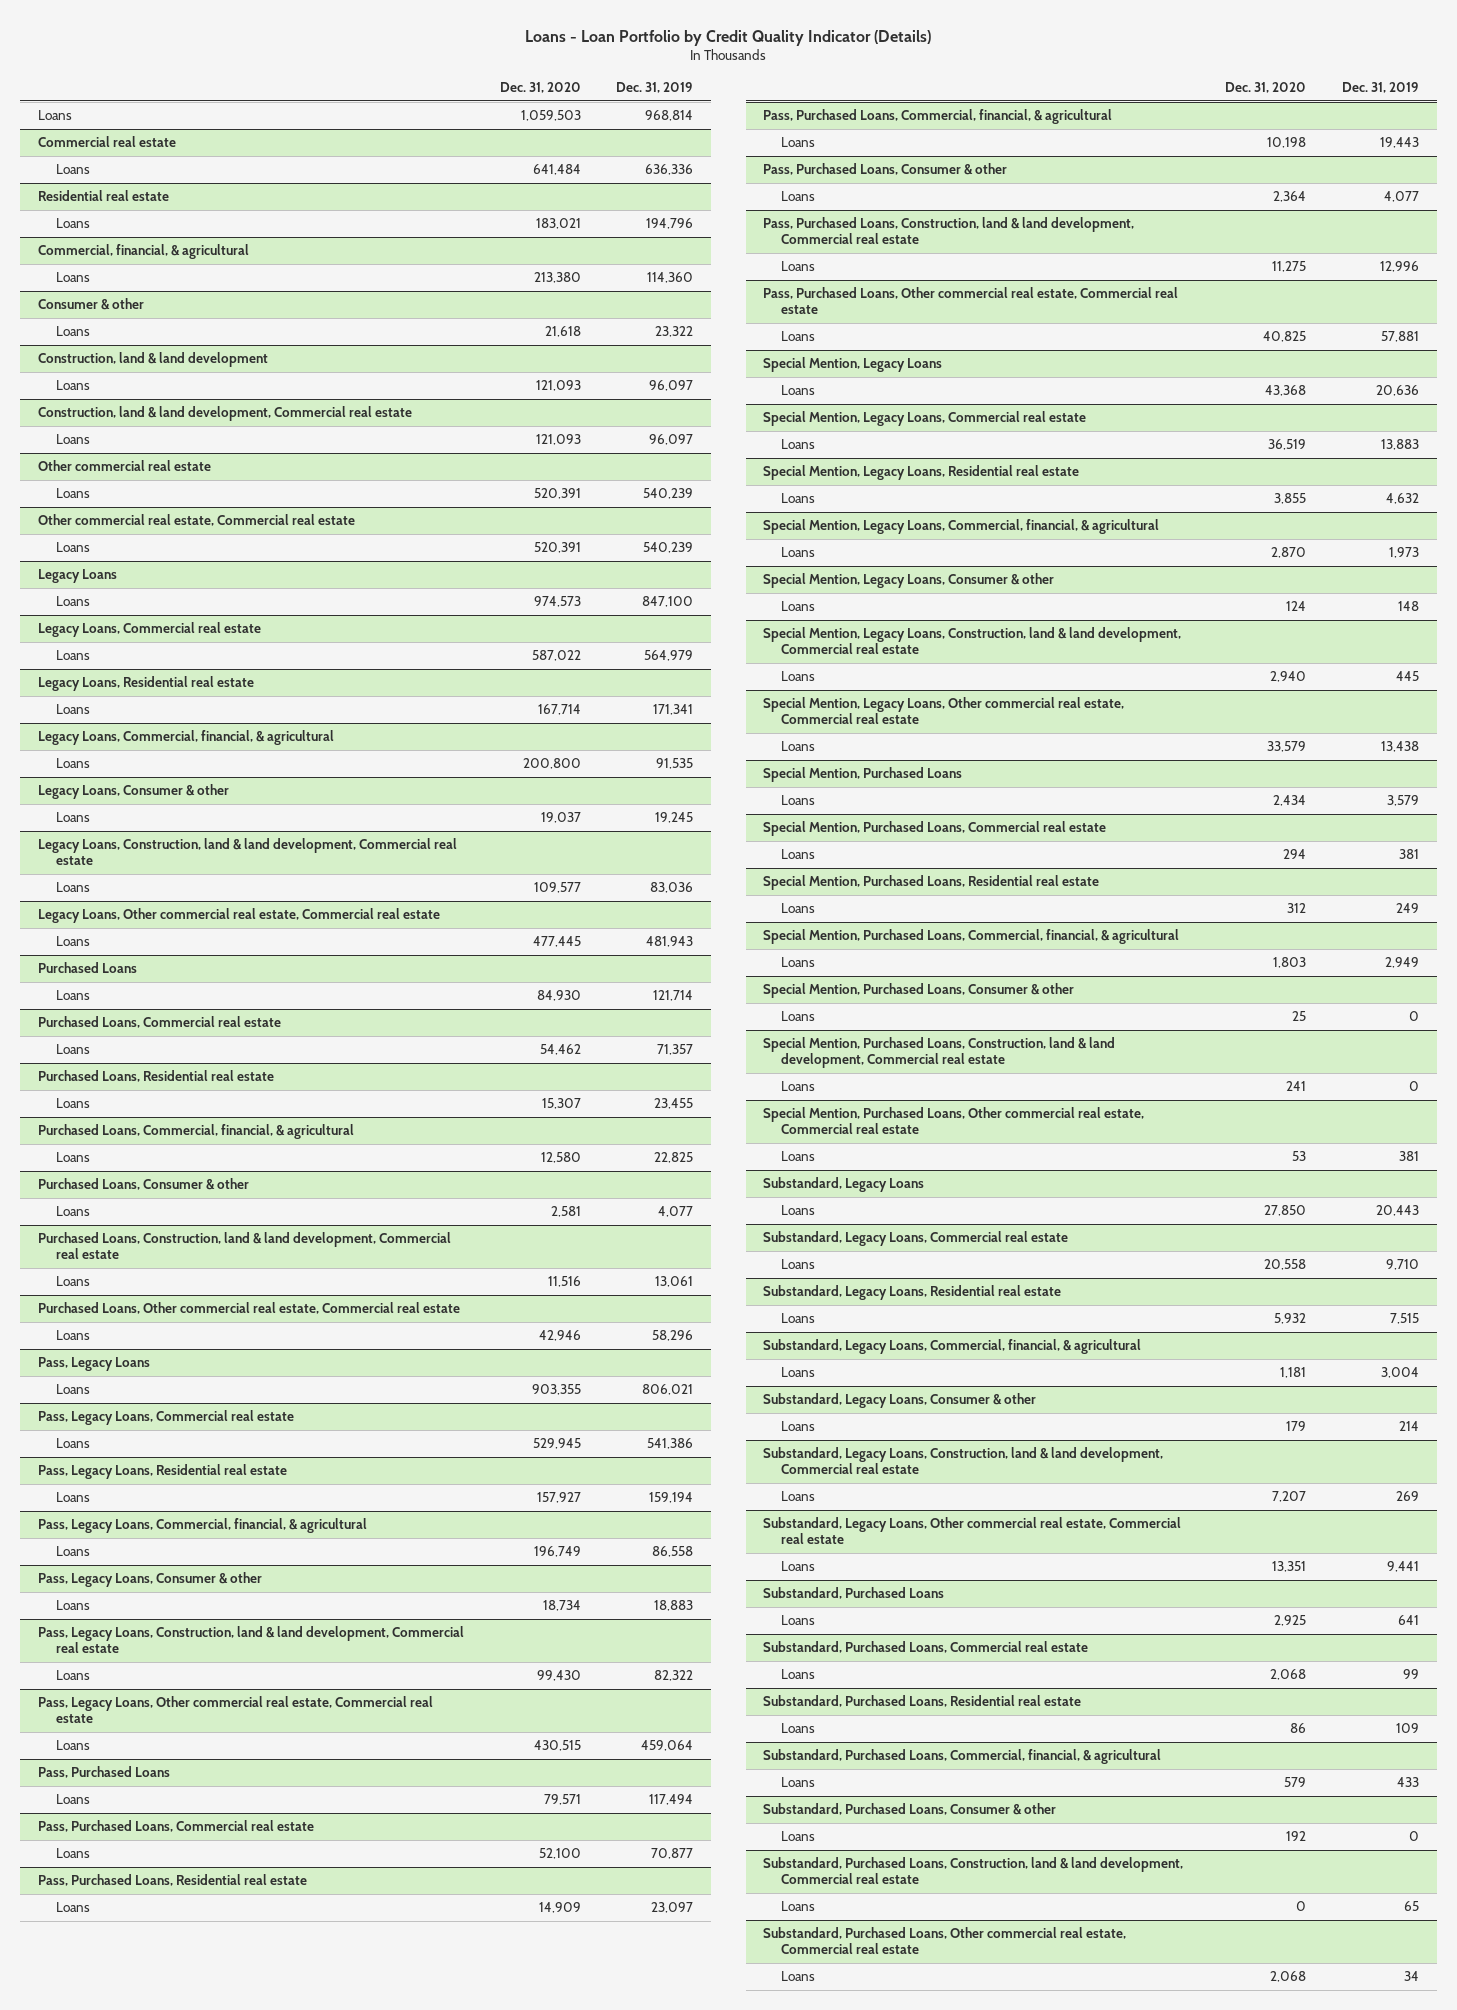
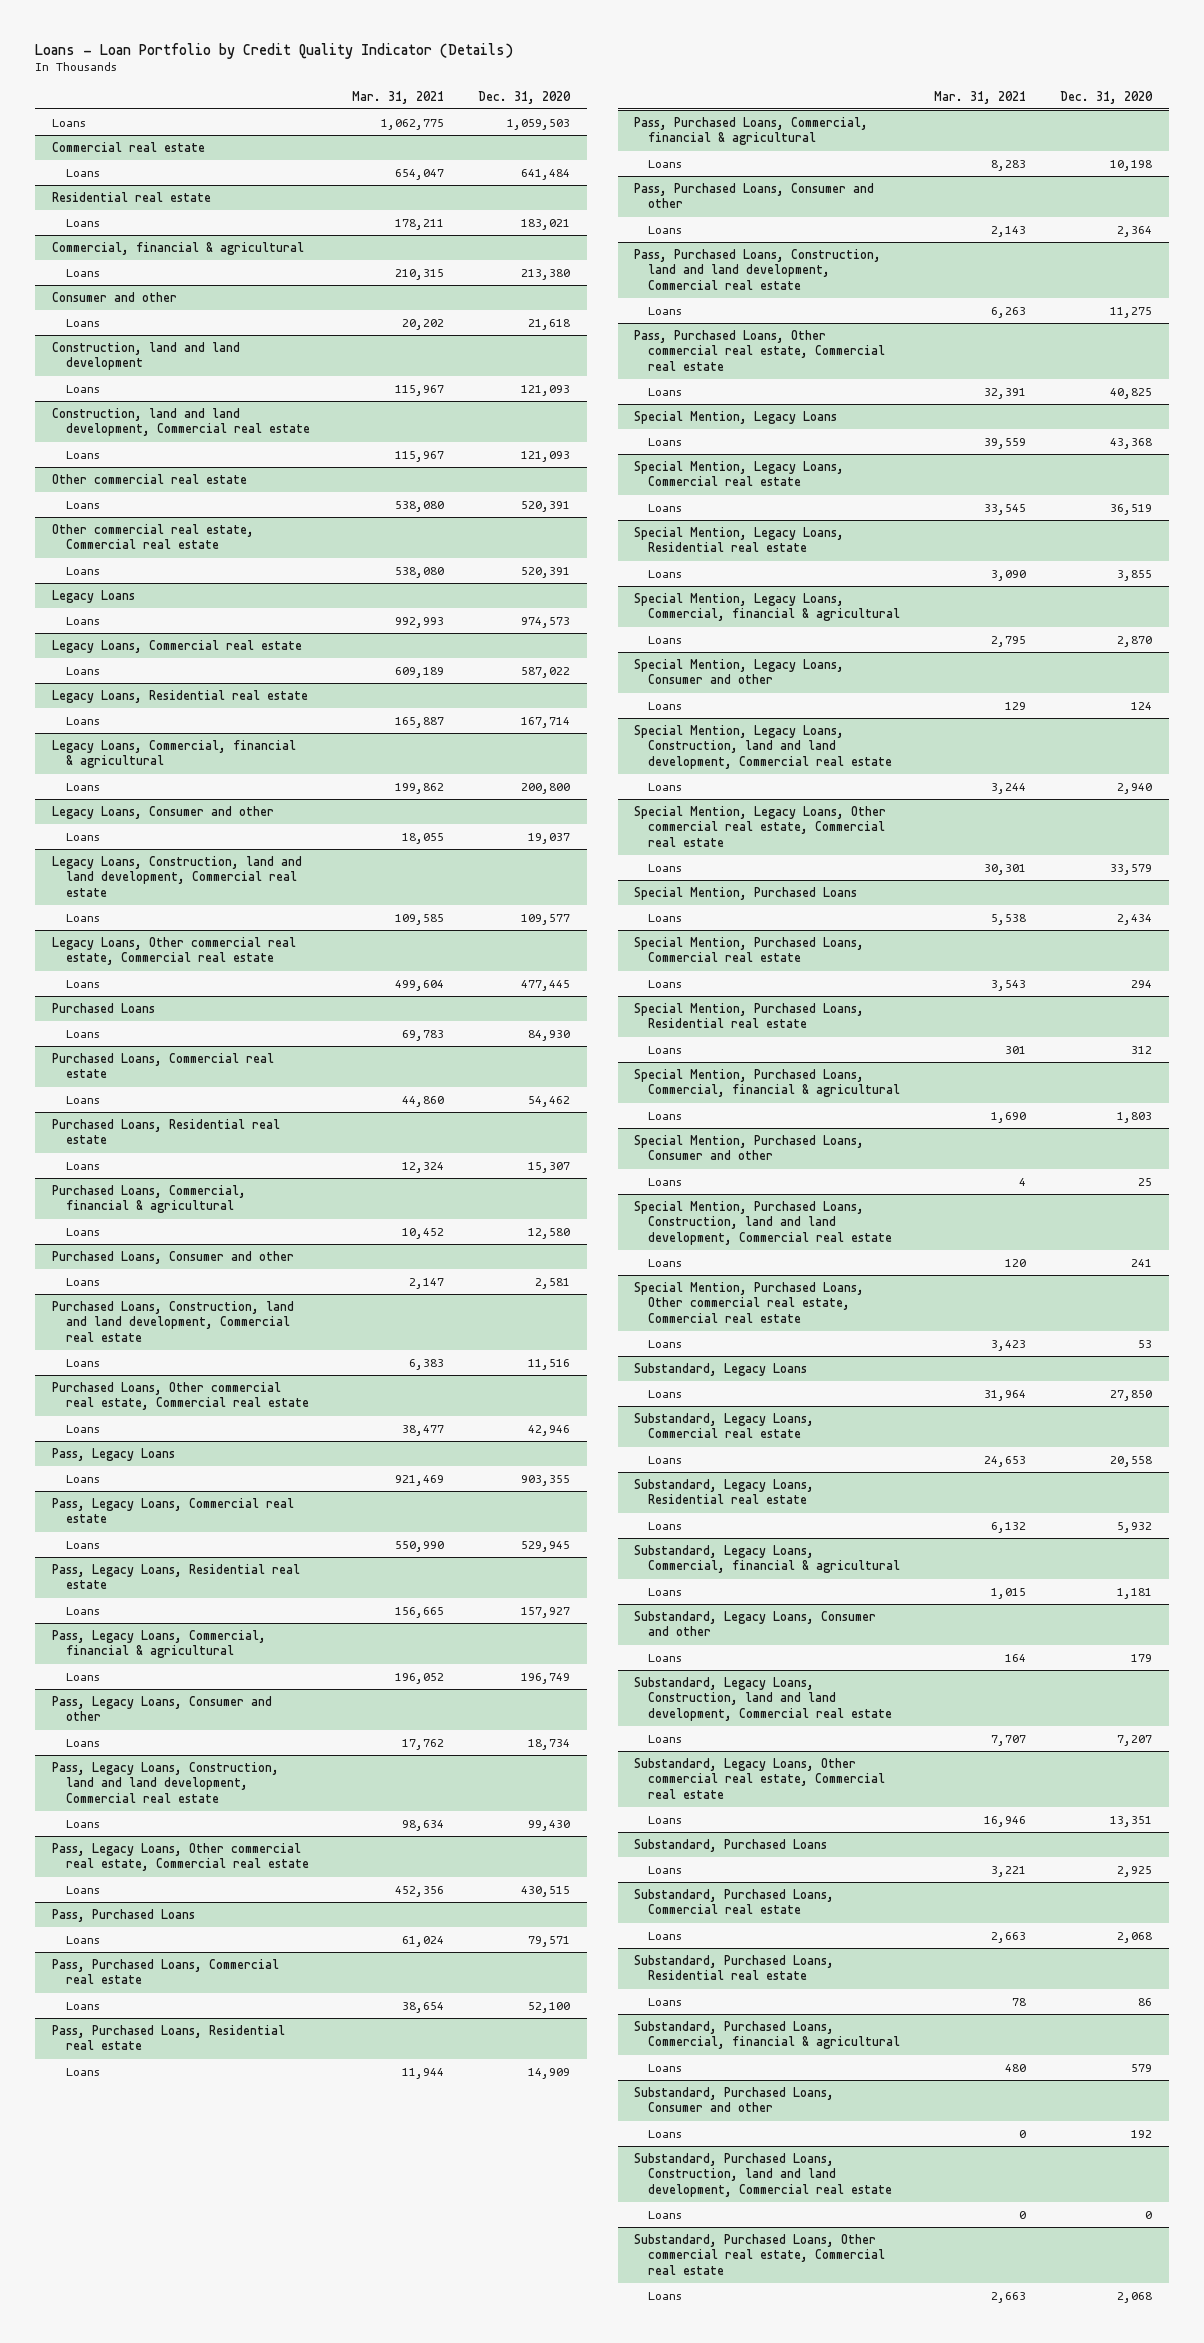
[616,82,694,94] Dec. 31, 2019 -> none
none -> [351,90,444,104] Mar. 31, 2021
[38,244,250,260] Commercial, financial, & agricultural -> [52,241,305,255] Commercial, financial & agricultural
[38,298,145,311] Consumer & other -> [52,291,178,302] Consumer and other
[38,352,269,368] Construction, land & land development -> [52,341,241,371] Construction, land and land development
[38,406,413,422] Construction, land & land development, Commercial real estate -> [52,407,311,437] Construction, land and land development, Commercial real estate
[38,730,335,746] Legacy Loans, Commercial, financial, & agricultural -> [52,739,297,769] Legacy Loans, Commercial, financial & agricultural
[38,784,230,800] Legacy Loans, Consumer & other -> [52,805,275,819] Legacy Loans, Consumer and other
[38,838,458,866] Legacy Loans, Construction, land & land development, Commercial real estate -> [52,855,303,897] Legacy Loans, Construction, land and land development, Commercial real estate
[38,1124,355,1140] Purchased Loans, Commercial, financial, & agricultural -> [52,1184,247,1214] Purchased Loans, Commercial, financial & agricultural
[38,1178,250,1191] Purchased Loans, Consumer & other -> [52,1250,295,1264] Purchased Loans, Consumer and other
[38,1232,452,1260] Purchased Loans, Construction, land & land development, Commercial real estate -> [52,1300,295,1342] Purchased Loans, Construction, land and land development, Commercial real estate
[38,1518,368,1534] Pass, Legacy Loans, Commercial, financial, & agricultural -> [52,1629,267,1659] Pass, Legacy Loans, Commercial, financial & agricultural
[38,1572,263,1588] Pass, Legacy Loans, Consumer & other -> [52,1695,273,1722] Pass, Legacy Loans, Consumer and other
[38,1626,465,1654] Pass, Legacy Loans, Construction, land & land development, Commercial real estate -> [52,1761,280,1803] Pass, Legacy Loans, Construction, land and land development, Commercial real estate
[763,109,1113,125] Pass, Purchased Loans, Commercial, financial, & agricultural -> [634,116,869,146] Pass, Purchased Loans, Commercial, financial & agricultural
[763,163,1008,176] Pass, Purchased Loans, Consumer & other -> [634,182,875,209] Pass, Purchased Loans, Consumer and other
[763,217,1135,245] Pass, Purchased Loans, Construction, land & land development, Commercial real estate -> [634,248,882,290] Pass, Purchased Loans, Construction, land and land development, Commercial real estate
[763,519,1160,535] Special Mention, Legacy Loans, Commercial, financial, & agricultural -> [634,592,901,622] Special Mention, Legacy Loans, Commercial, financial & agricultural
[763,573,1055,589] Special Mention, Legacy Loans, Consumer & other -> [634,658,845,685] Special Mention, Legacy Loans, Consumer and other
[763,627,1182,655] Special Mention, Legacy Loans, Construction, land & land development, Commercial real estate -> [634,724,893,769] Special Mention, Legacy Loans, Construction, land and land development, Commercial real estate
[763,929,1180,945] Special Mention, Purchased Loans, Commercial, financial, & agricultural -> [634,1068,901,1098] Special Mention, Purchased Loans, Commercial, financial & agricultural
[763,983,1075,999] Special Mention, Purchased Loans, Consumer & other -> [634,1134,865,1161] Special Mention, Purchased Loans, Consumer and other
[763,1037,1116,1069] Special Mention, Purchased Loans, Construction, land & land development, Commercial real estate -> [634,1200,893,1245] Special Mention, Purchased Loans, Construction, land and land development, Commercial real estate
[763,1339,1142,1355] Substandard, Legacy Loans, Commercial, financial, & agricultural -> [634,1544,901,1574] Substandard, Legacy Loans, Commercial, financial & agricultural
[763,1393,1037,1409] Substandard, Legacy Loans, Consumer & other -> [634,1610,877,1637] Substandard, Legacy Loans, Consumer and other
[763,1447,1164,1475] Substandard, Legacy Loans, Construction, land & land development, Commercial real estate -> [634,1676,893,1721] Substandard, Legacy Loans, Construction, land and land development, Commercial real estate
[763,1749,1162,1765] Substandard, Purchased Loans, Commercial, financial, & agricultural -> [634,2020,901,2050] Substandard, Purchased Loans, Commercial, financial & agricultural
[763,1803,1057,1816] Substandard, Purchased Loans, Consumer & other -> [634,2086,835,2113] Substandard, Purchased Loans, Consumer and other
[763,1857,1184,1885] Substandard, Purchased Loans, Construction, land & land development, Commercial real estate -> [634,2152,893,2197] Substandard, Purchased Loans, Construction, land and land development, Commercial real estate

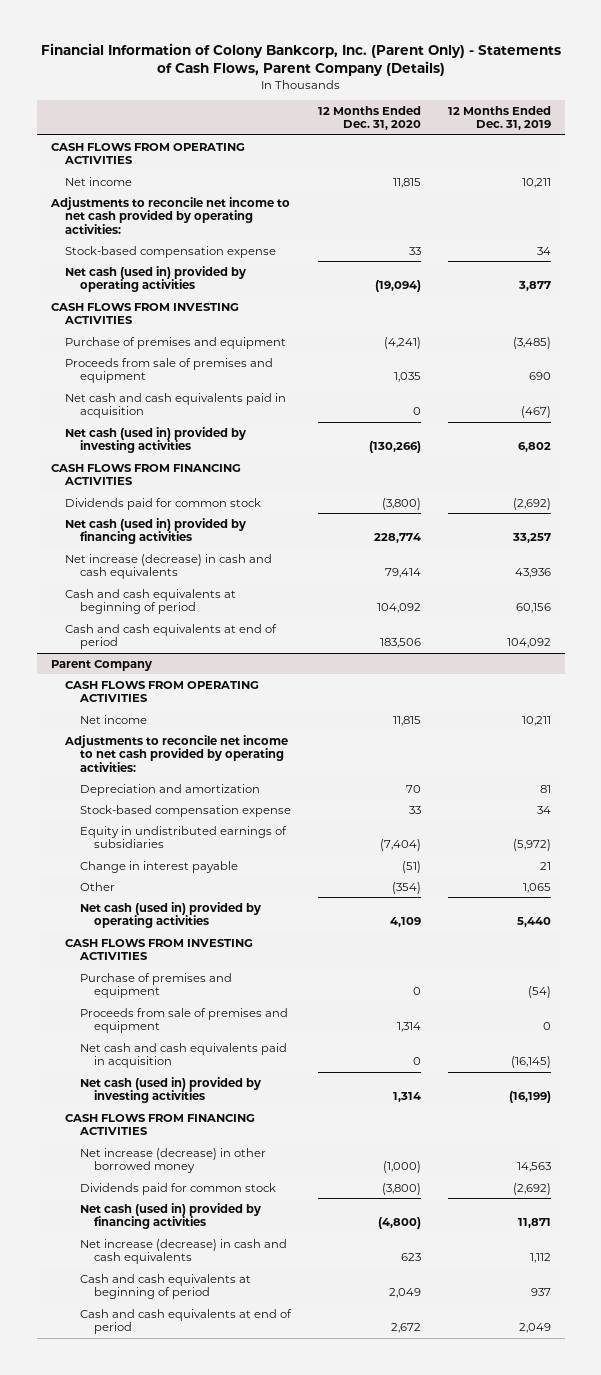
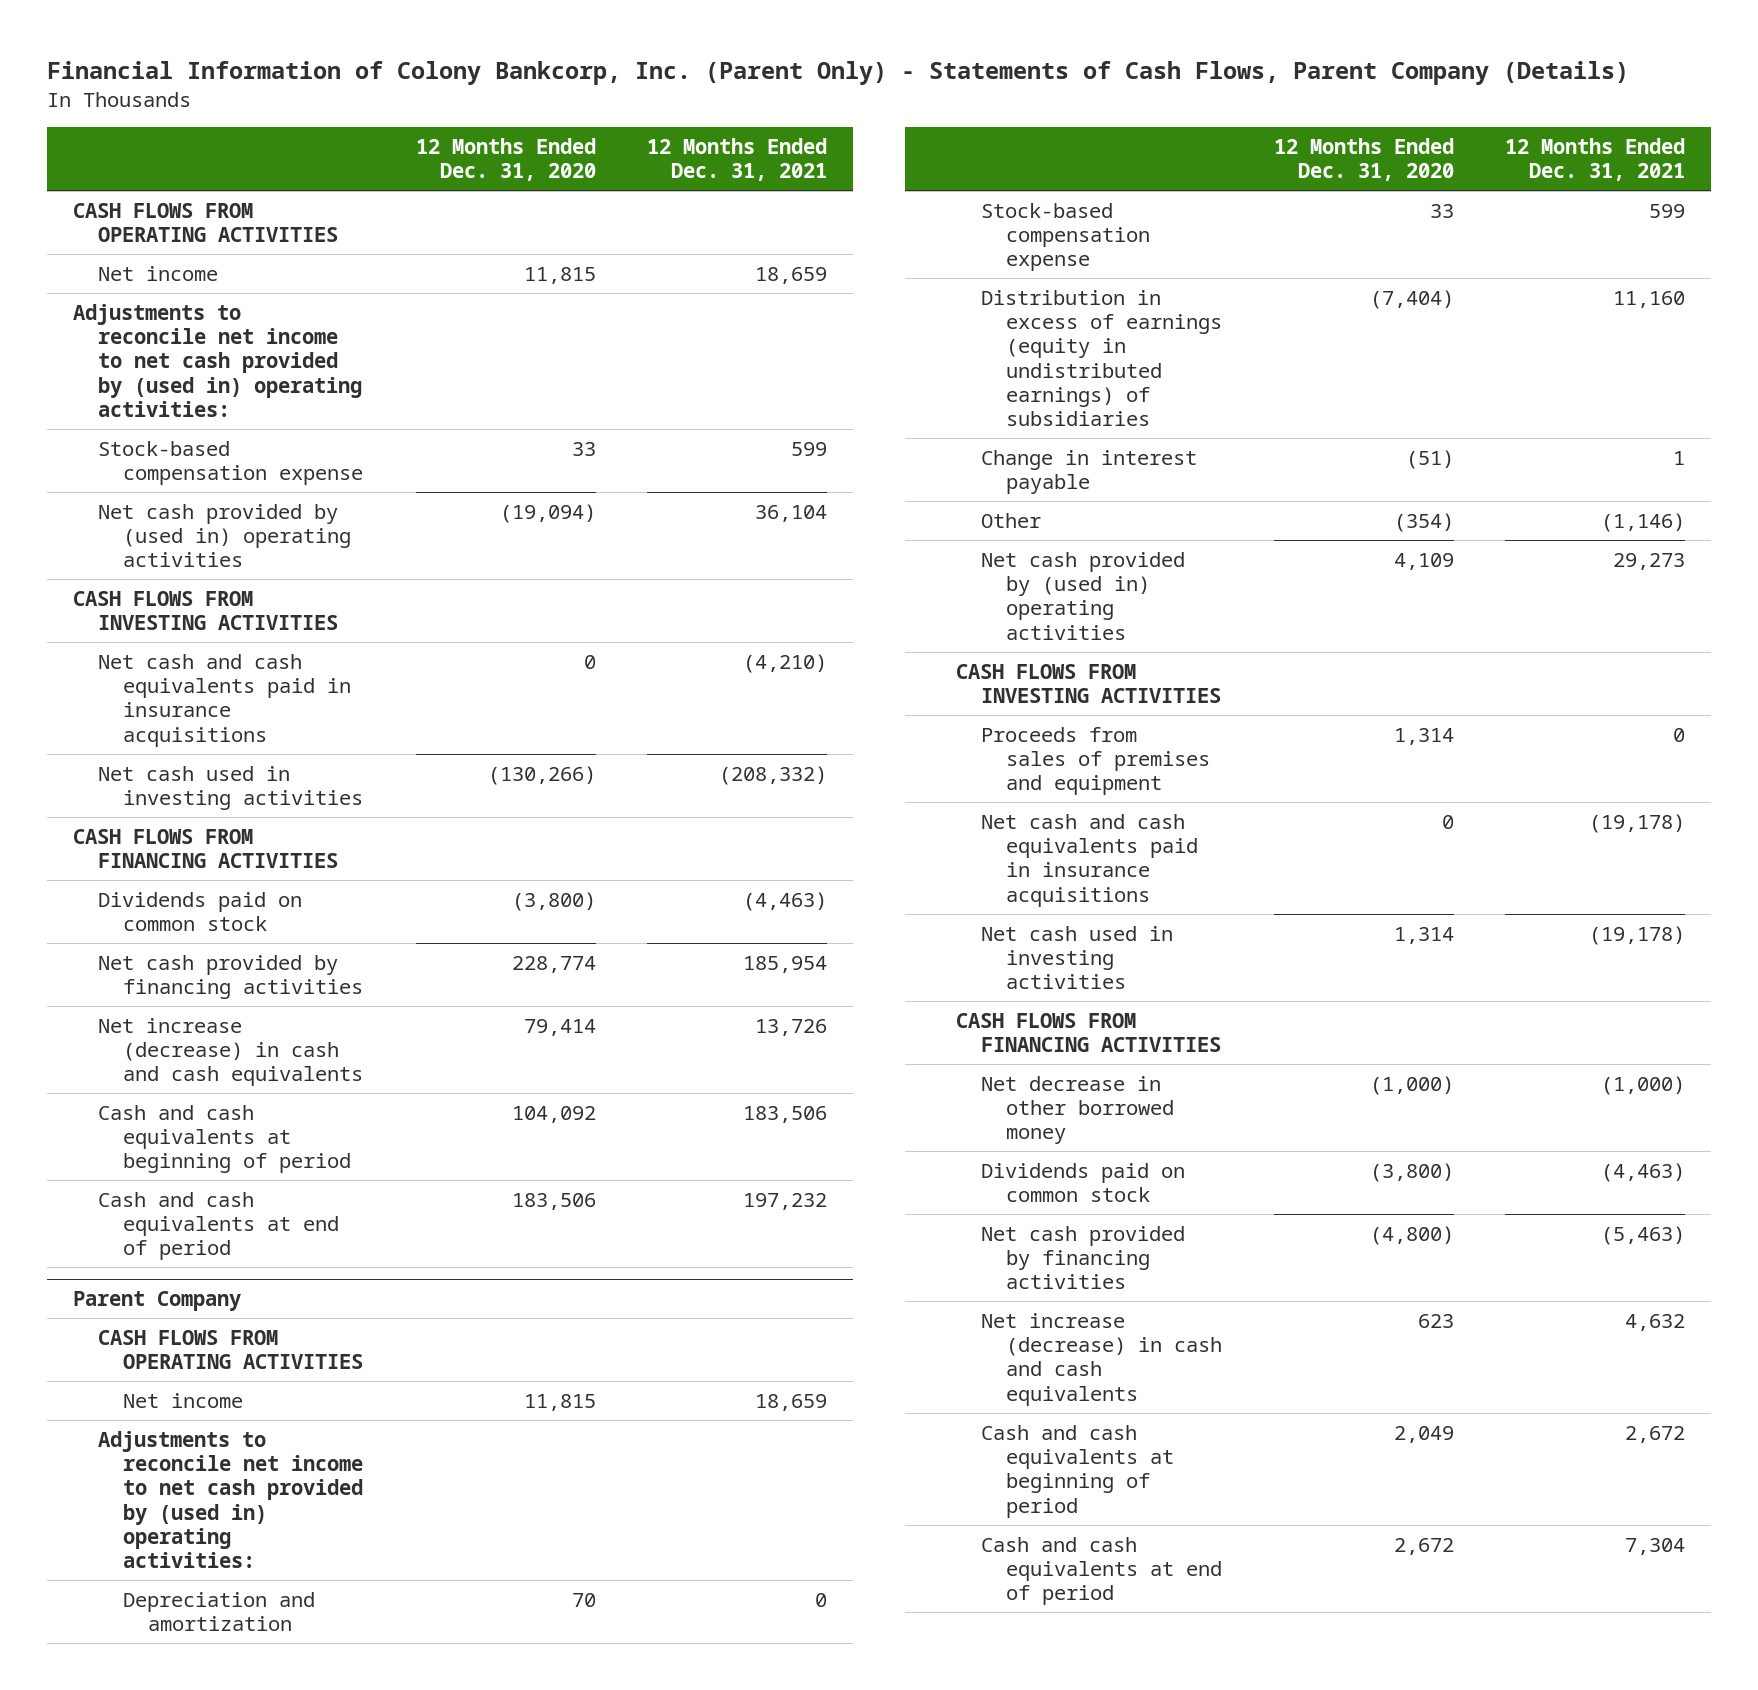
[447,105,551,131] 12 Months Ended Dec. 31, 2019 -> none
none -> [647,138,828,182] 12 Months Ended Dec. 31, 2021
[49,196,290,234] Adjustments to reconcile net income to net cash provided by operating activities: -> [72,303,362,417] Adjustments to reconcile net income to net cash provided by (used in) operating activities:
[65,265,247,293] Net cash (used in) provided by operating activities -> [97,503,352,568] Net cash provided by (used in) operating activities
[65,336,287,349] Purchase of premises and equipment -> none
[65,357,274,384] Proceeds from sale of premises and equipment -> none
[65,392,287,419] Net cash and cash equivalents paid in acquisition -> [97,653,352,747] Net cash and cash equivalents paid in insurance acquisitions
[65,426,247,454] Net cash (used in) provided by investing activities -> [97,765,364,811] Net cash used in investing activities
[65,497,262,510] Dividends paid for common stock -> [97,891,302,932] Dividends paid on common stock
[65,517,247,545] Net cash (used in) provided by financing activities -> [97,954,364,1000] Net cash provided by financing activities
[64,734,289,772] Adjustments to reconcile net income to net cash provided by operating activities: -> [97,1430,364,1569] Adjustments to reconcile net income to net cash provided by (used in) operating activities:
[79,825,287,849] Equity in undistributed earnings of subsidiaries -> [981,289,1223,427] Distribution in excess of earnings (equity in undistributed earnings) of subsidiaries
[79,901,261,929] Net cash (used in) provided by operating activities -> [981,551,1186,640] Net cash provided by (used in) operating activities
[79,972,232,999] Purchase of premises and equipment -> none
[79,1007,288,1034] Proceeds from sale of premises and equipment -> [981,726,1211,796] Proceeds from sales of premises and equipment
[79,1042,287,1069] Net cash and cash equivalents paid in acquisition -> [981,813,1199,907] Net cash and cash equivalents paid in insurance acquisitions
[79,1076,261,1104] Net cash (used in) provided by investing activities -> [981,925,1174,990] Net cash used in investing activities
[79,1147,266,1174] Net increase (decrease) in other borrowed money -> [981,1075,1175,1145] Net decrease in other borrowed money
[79,1182,276,1195] Dividends paid for common stock -> [981,1162,1186,1203] Dividends paid on common stock
[79,1202,261,1230] Net cash (used in) provided by financing activities -> [981,1225,1186,1290] Net cash provided by financing activities

